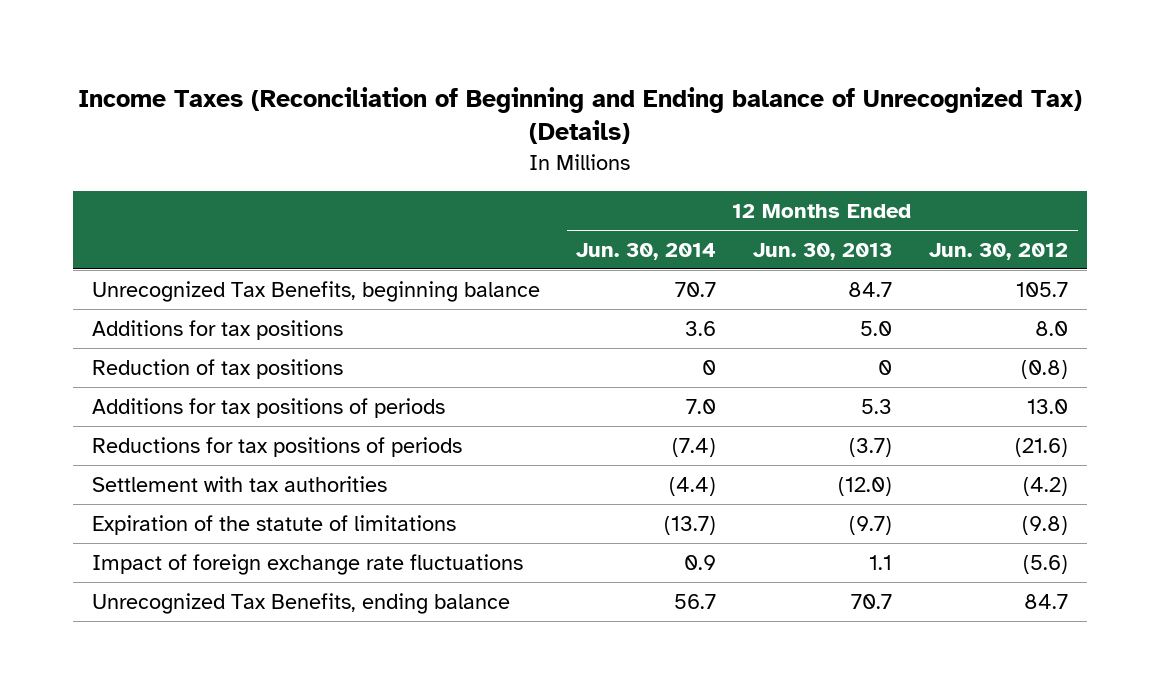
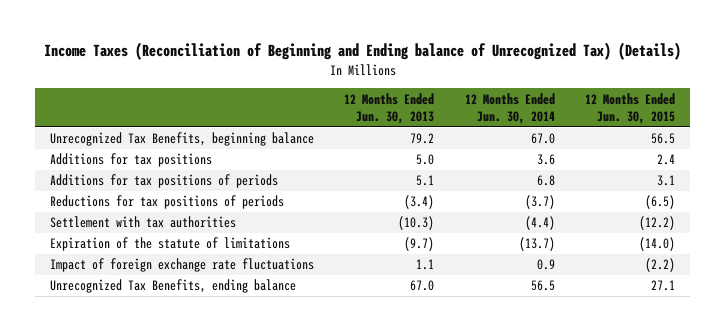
[929,242,1069,260] Jun. 30, 2012 -> none
none -> [585,92,676,124] 12 Months Ended Jun. 30, 2015
[675,281,717,297] 70.7 -> [530,133,555,145] 67.0
[848,281,893,297] 84.7 -> [410,133,435,145] 79.2
[91,358,343,379] Reduction of tax positions -> none
[686,398,717,414] 7.0 -> [536,175,555,187] 6.8
[861,398,893,414] 5.3 -> [416,175,435,187] 5.1
[672,437,717,457] (7.4) -> [524,195,555,210] (3.7)
[849,437,893,457] (3.7) -> [404,195,435,210] (3.4)
[838,476,893,496] (12.0) -> [398,216,435,231] (10.3)
[674,593,717,609] 56.7 -> [530,280,555,292] 56.5
[851,593,893,609] 70.7 -> [410,280,435,292] 67.0

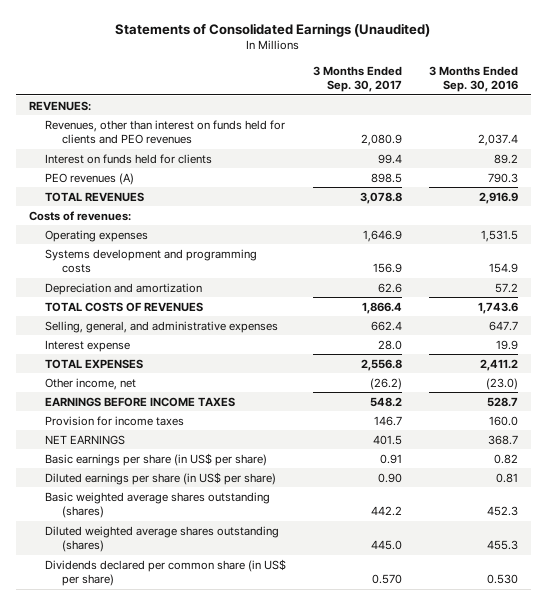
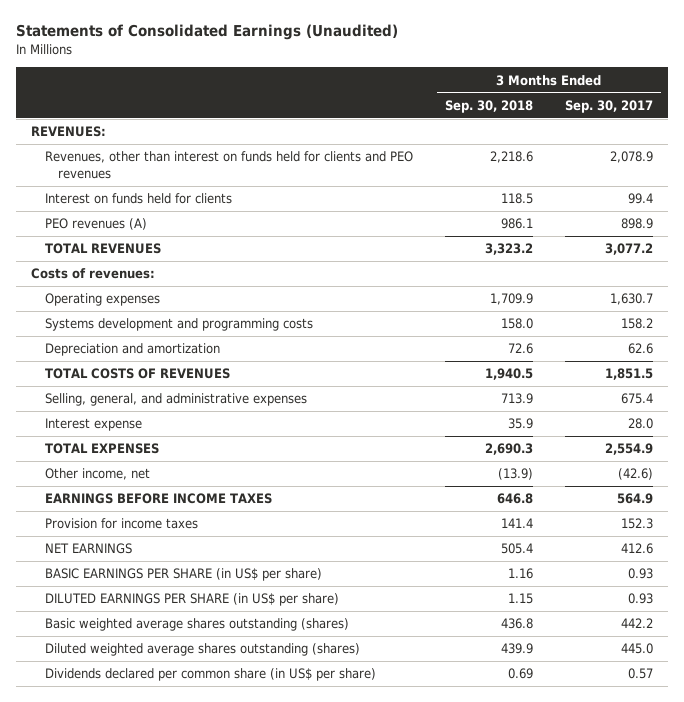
[428,65,518,93] 3 Months Ended Sep. 30, 2016 -> none
none -> [444,99,533,113] Sep. 30, 2018
[361,134,403,147] 2,080.9 -> [609,151,653,164] 2,078.9
[371,172,403,183] 898.5 -> [620,218,653,230] 898.9
[360,191,403,204] 3,078.8 -> [604,243,653,256] 3,077.2
[363,229,403,242] 1,646.9 -> [609,293,653,306] 1,630.7
[373,263,403,274] 156.9 -> [620,318,653,330] 158.2
[362,301,403,314] 1,866.4 -> [604,368,653,381] 1,851.5
[371,320,403,331] 662.4 -> [620,393,653,405] 675.4
[361,358,403,371] 2,556.8 -> [604,443,653,456] 2,554.9
[370,377,403,390] (26.2) -> [617,468,653,481] (42.6)
[370,396,403,407] 548.2 -> [616,493,653,505] 564.9
[374,415,403,426] 146.7 -> [620,518,653,530] 152.3
[373,434,403,445] 401.5 -> [620,543,653,555] 412.6
[45,452,268,466] Basic earnings per share (in US$ per share) -> [44,568,322,582] BASIC EARNINGS PER SHARE (in US$ per share)
[380,453,403,464] 0.91 -> [627,568,653,580] 0.93
[45,471,277,485] Diluted earnings per share (in US$ per share) -> [44,593,339,607] DILUTED EARNINGS PER SHARE (in US$ per share)
[378,472,403,483] 0.90 -> [627,593,653,605] 0.93
[372,574,403,585] 0.570 -> [627,668,653,680] 0.57

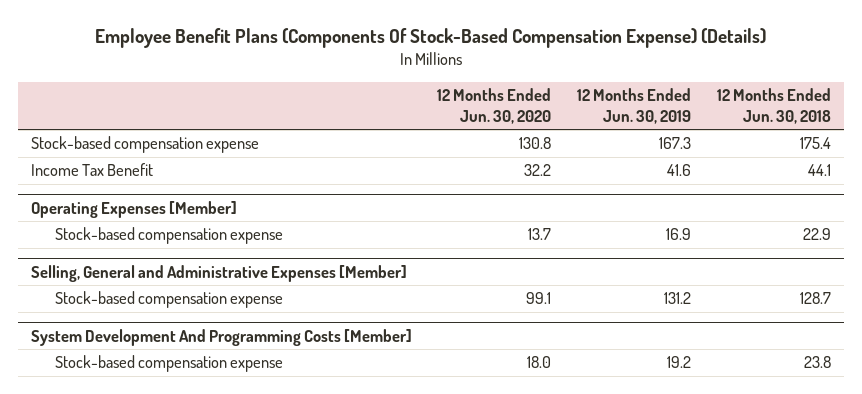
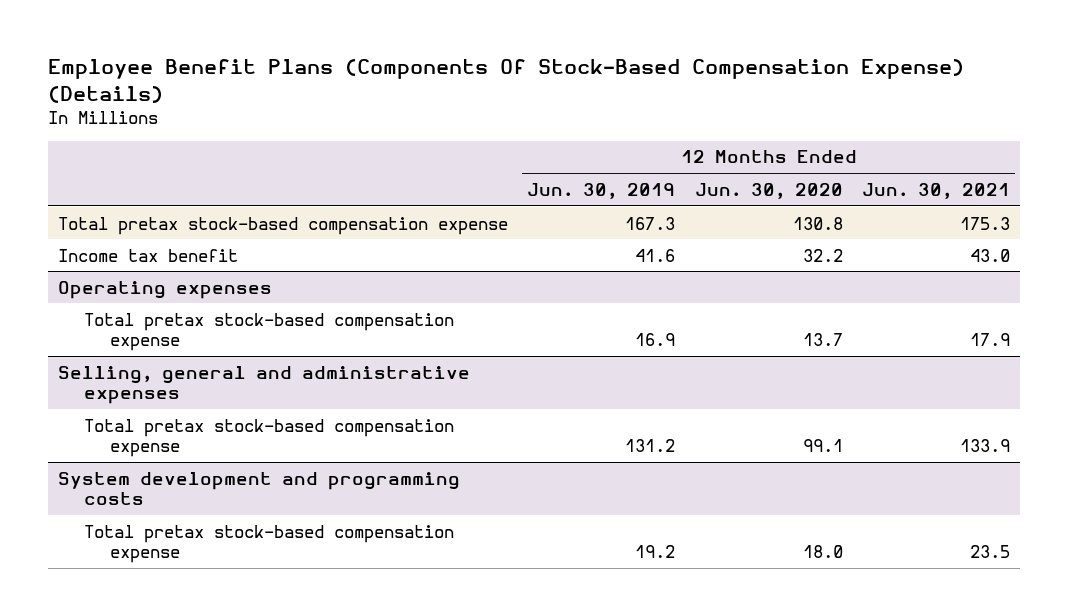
[717,88,832,124] 12 Months Ended Jun. 30, 2018 -> none
none -> [862,182,1011,199] Jun. 30, 2021
[30,136,259,154] Stock-based compensation expense -> [57,216,508,235] Total pretax stock-based compensation expense
[30,163,153,177] Income Tax Benefit -> [57,248,238,262] Income tax benefit
[30,200,237,218] Operating Expenses [Member] -> [57,280,272,299] Operating expenses
[55,227,284,245] Stock-based compensation expense -> [83,312,454,352] Total pretax stock-based compensation expense
[30,264,407,282] Selling, General and Administrative Expenses [Member] -> [57,365,470,405] Selling, general and administrative expenses
[55,291,284,309] Stock-based compensation expense -> [83,418,454,458] Total pretax stock-based compensation expense
[30,328,412,346] System Development And Programming Costs [Member] -> [57,471,460,506] System development and programming costs
[55,355,284,373] Stock-based compensation expense -> [83,524,454,564] Total pretax stock-based compensation expense

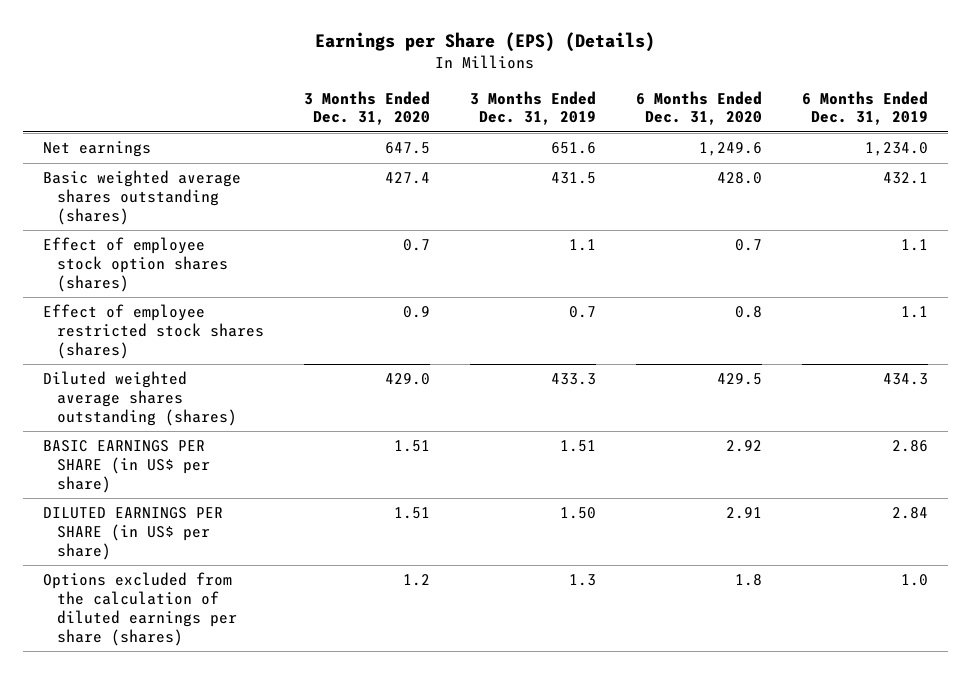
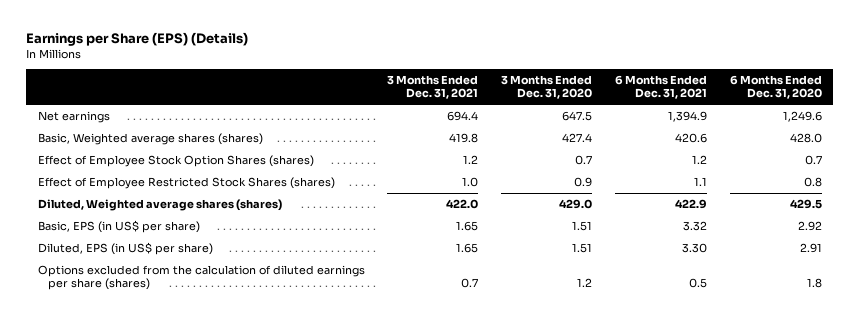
[470,90,597,126] 3 Months Ended Dec. 31, 2019 -> none
[801,90,928,126] 6 Months Ended Dec. 31, 2019 -> none
none -> [387,75,479,100] 3 Months Ended Dec. 31, 2021
none -> [614,75,707,100] 6 Months Ended Dec. 31, 2021
[42,170,241,225] Basic weighted average shares outstanding (shares) -> [37,132,263,145] Basic, Weighted average shares (shares)
[42,237,229,292] Effect of employee stock option shares (shares) -> [37,154,314,167] Effect of Employee Stock Option Shares (shares)
[42,304,265,359] Effect of employee restricted stock shares (shares) -> [37,176,335,189] Effect of Employee Restricted Stock Shares (shares)
[42,371,238,426] Diluted weighted average shares outstanding (shares) -> [37,198,282,211] Diluted, Weighted average shares (shares)
[42,440,211,493] BASIC EARNINGS PER SHARE (in US$ per share) -> [37,219,200,233] Basic, EPS (in US$ per share)
[42,507,223,560] DILUTED EARNINGS PER SHARE (in US$ per share) -> [37,241,213,255] Diluted, EPS (in US$ per share)

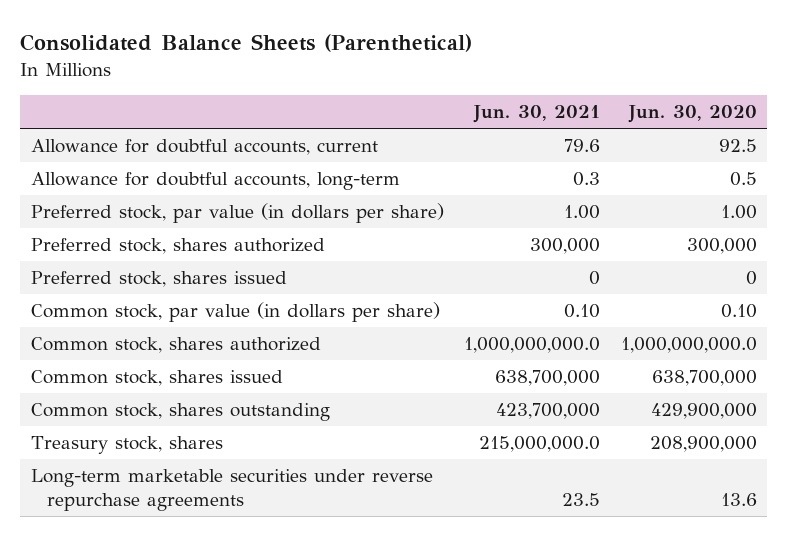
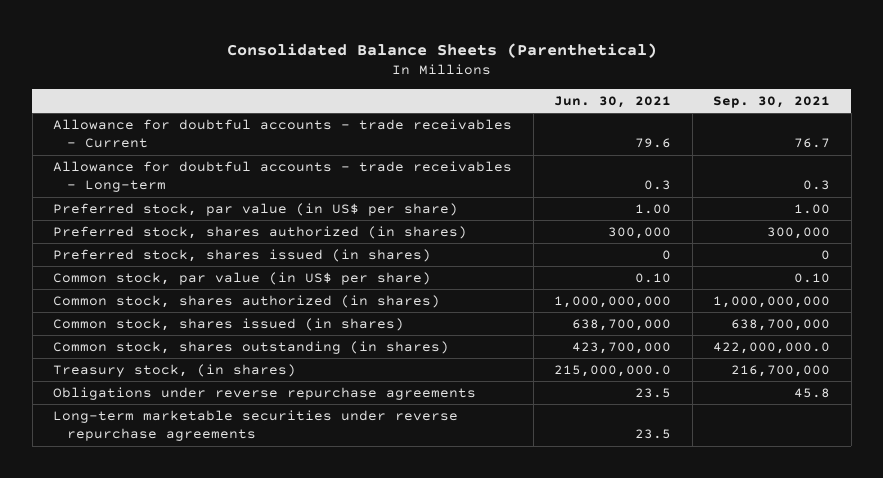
[627,104,757,123] Jun. 30, 2020 -> none
none -> [713,96,831,109] Sep. 30, 2021
[30,139,378,156] Allowance for doubtful accounts, current -> [53,118,513,149] Allowance for doubtful accounts - trade receivables - Current
[30,172,400,191] Allowance for doubtful accounts, long-term -> [53,160,513,193] Allowance for doubtful accounts - trade receivables - Long-term
[30,203,444,224] Preferred stock, par value (in dollars per share) -> [53,202,459,216] Preferred stock, par value (in US$ per share)
[30,238,325,255] Preferred stock, shares authorized -> [53,225,468,239] Preferred stock, shares authorized (in shares)
[30,271,287,288] Preferred stock, shares issued -> [53,248,432,262] Preferred stock, shares issued (in shares)
[30,302,440,323] Common stock, par value (in dollars per share) -> [53,271,432,285] Common stock, par value (in US$ per share)
[30,337,321,354] Common stock, shares authorized -> [53,294,441,308] Common stock, shares authorized (in shares)
[464,337,601,354] 1,000,000,000.0 -> [554,295,672,308] 1,000,000,000
[30,370,283,387] Common stock, shares issued -> [53,317,405,331] Common stock, shares issued (in shares)
[30,403,330,422] Common stock, shares outstanding -> [53,340,450,354] Common stock, shares outstanding (in shares)
[30,436,223,455] Treasury stock, shares -> [53,363,297,377] Treasury stock, (in shares)
none -> [53,386,477,400] Obligations under reverse repurchase agreements

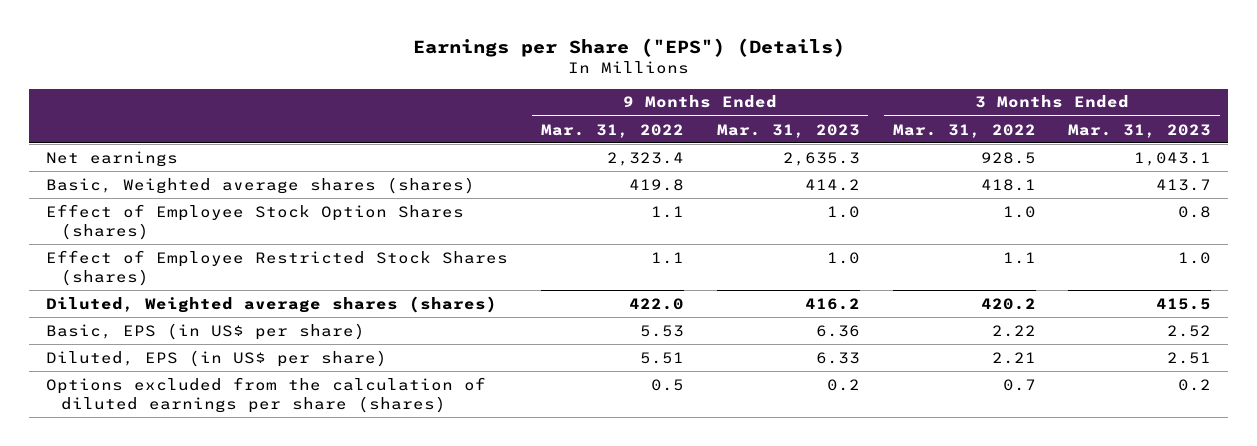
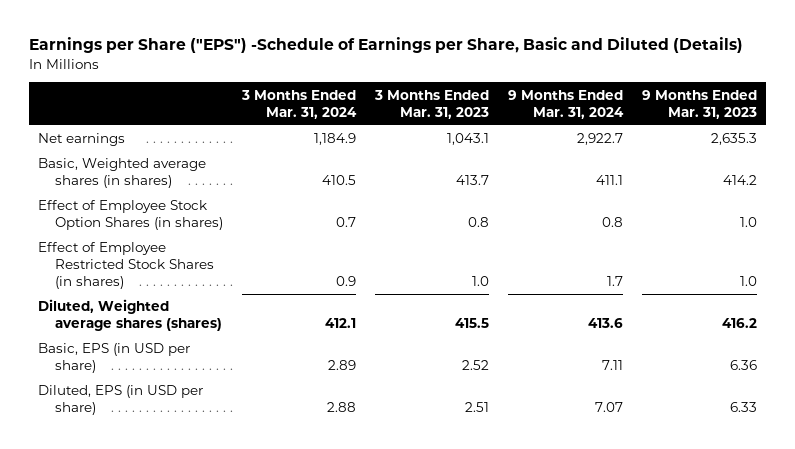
[412,37,845,57] Earnings per Share ("EPS") (Details) -> [28,37,743,54] Earnings per Share ("EPS") -Schedule of Earnings per Share, Basic and Diluted (Details)
[540,123,684,138] Mar. 31, 2022 -> none
[892,123,1036,138] Mar. 31, 2022 -> none
none -> [240,89,357,119] 3 Months Ended Mar. 31, 2024
none -> [507,89,624,119] 9 Months Ended Mar. 31, 2024
[45,176,475,194] Basic, Weighted average shares (shares) -> [38,158,207,189] Basic, Weighted average shares (in shares)
[45,203,464,240] Effect of Employee Stock Option Shares (shares) -> [38,200,224,231] Effect of Employee Stock Option Shares (in shares)
[45,249,508,286] Effect of Employee Restricted Stock Shares (shares) -> [38,242,215,290] Effect of Employee Restricted Stock Shares (in shares)
[45,376,486,413] Options excluded from the calculation of diluted earnings per share (shares) -> none
[45,322,365,340] Basic, EPS (in US$ per share) -> [38,343,191,374] Basic, EPS (in USD per share)
[45,349,387,367] Diluted, EPS (in US$ per share) -> [38,385,204,416] Diluted, EPS (in USD per share)

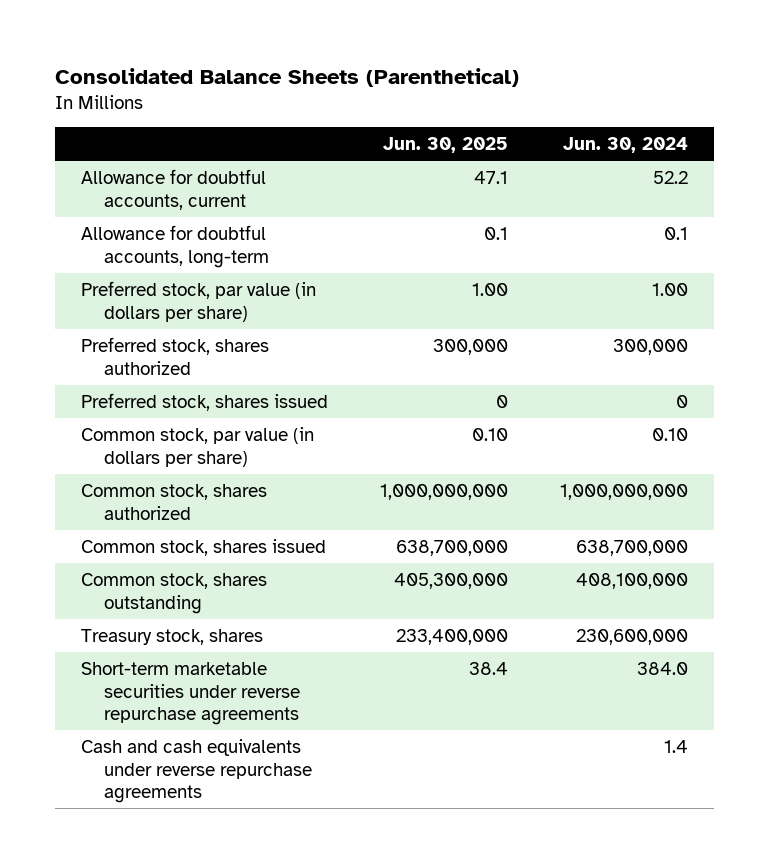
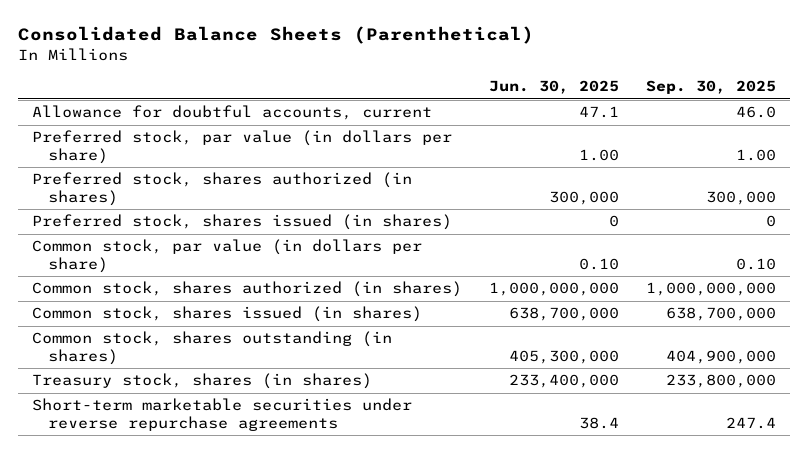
[563,137,689,154] Jun. 30, 2024 -> none
none -> [646,80,777,95] Sep. 30, 2025
[81,224,270,268] Allowance for doubtful accounts, long-term -> none
[81,336,270,375] Preferred stock, shares authorized -> [31,172,412,206] Preferred stock, shares authorized (in shares)
[81,392,329,411] Preferred stock, shares issued -> [31,214,452,231] Preferred stock, shares issued (in shares)
[81,483,268,520] Common stock, shares authorized -> [31,281,462,298] Common stock, shares authorized (in shares)
[81,538,327,556] Common stock, shares issued -> [31,306,422,323] Common stock, shares issued (in shares)
[81,572,268,614] Common stock, shares outstanding -> [31,331,392,365] Common stock, shares outstanding (in shares)
[81,628,264,645] Treasury stock, shares -> [31,373,372,390] Treasury stock, shares (in shares)
[81,738,313,804] Cash and cash equivalents under reverse repurchase agreements -> none

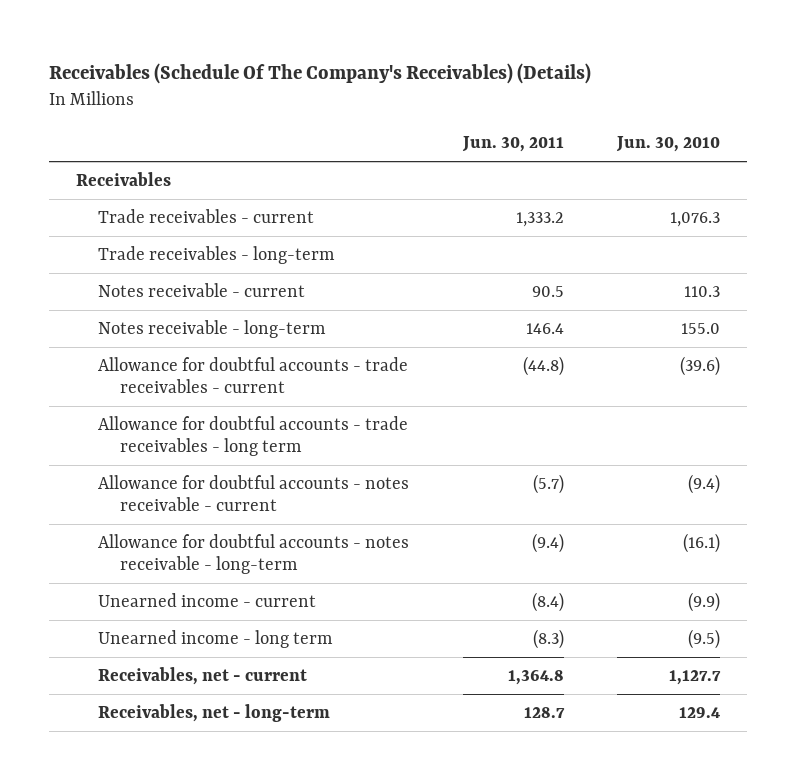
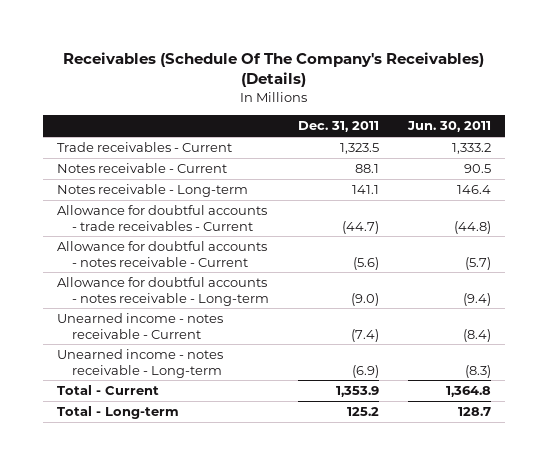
[616,136,721,153] Jun. 30, 2010 -> none
none -> [297,121,379,133] Dec. 31, 2011
[76,171,172,186] Receivables -> none
[97,245,335,264] Trade receivables - long-term -> none
[97,415,408,457] Allowance for doubtful accounts - trade receivables - long term -> none
[97,208,314,223] Trade receivables - current -> [57,142,233,153] Trade receivables - Current
[97,282,305,297] Notes receivable - current -> [57,163,228,174] Notes receivable - Current
[97,319,326,338] Notes receivable - long-term -> [57,184,249,198] Notes receivable - Long-term
[97,356,408,394] Allowance for doubtful accounts - trade receivables - current -> [57,205,268,231] Allowance for doubtful accounts - trade receivables - Current
[97,474,409,512] Allowance for doubtful accounts - notes receivable - current -> [57,241,268,267] Allowance for doubtful accounts - notes receivable - Current
[97,533,409,575] Allowance for doubtful accounts - notes receivable - long-term -> [57,277,269,306] Allowance for doubtful accounts - notes receivable - Long-term
[97,592,316,607] Unearned income - current -> [57,313,224,339] Unearned income - notes receivable - Current
[97,629,333,648] Unearned income - long term -> [57,349,224,378] Unearned income - notes receivable - Long-term
[97,666,307,685] Receivables, net - current -> [57,385,160,396] Total - Current
[97,703,330,722] Receivables, net - long-term -> [57,406,180,420] Total - Long-term

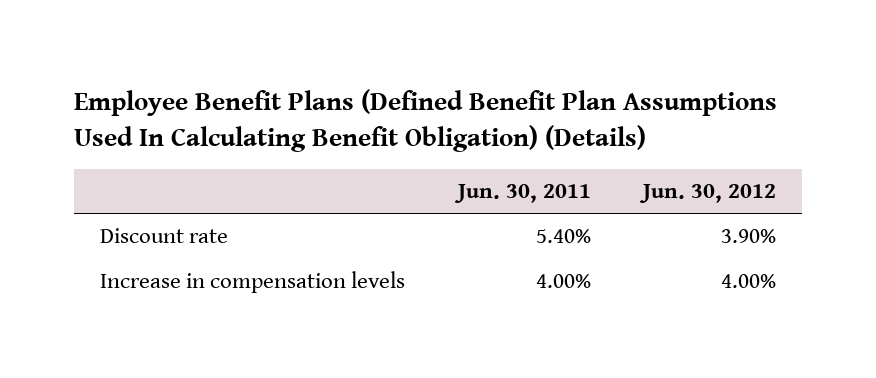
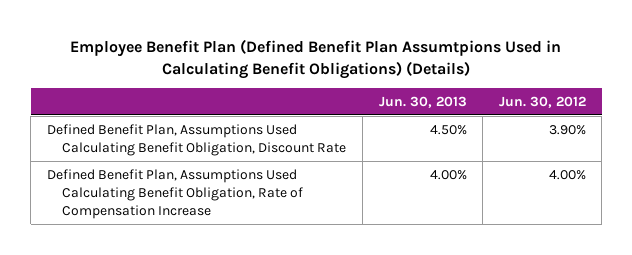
[74,88,778,152] Employee Benefit Plans (Defined Benefit Plan Assumptions Used In Calculating Benefit Obligation) (Details) -> [70,39,562,80] Employee Benefit Plan (Defined Benefit Plan Assumtpions Used in Calculating Benefit Obligations) (Details)
[453,184,591,204] Jun. 30, 2011 -> none
none -> [378,95,467,108] Jun. 30, 2013
[100,228,229,244] Discount rate -> [46,123,347,156] Defined Benefit Plan, Assumptions Used Calculating Benefit Obligation, Discount Rate
[100,271,406,294] Increase in compensation levels -> [46,168,304,219] Defined Benefit Plan, Assumptions Used Calculating Benefit Obligation, Rate of Compensation Increase

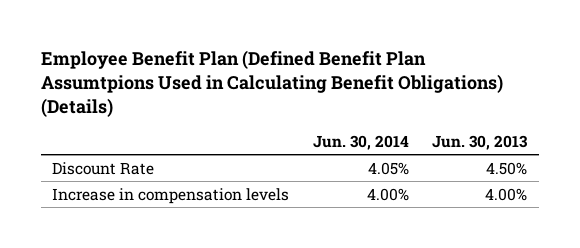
[498,95,586,108] Jun. 30, 2012 -> none
none -> [312,134,409,150] Jun. 30, 2014
[46,123,347,156] Defined Benefit Plan, Assumptions Used Calculating Benefit Obligation, Discount Rate -> [52,161,155,175] Discount Rate
[46,168,304,219] Defined Benefit Plan, Assumptions Used Calculating Benefit Obligation, Rate of Compensation Increase -> [52,187,290,204] Increase in compensation levels

